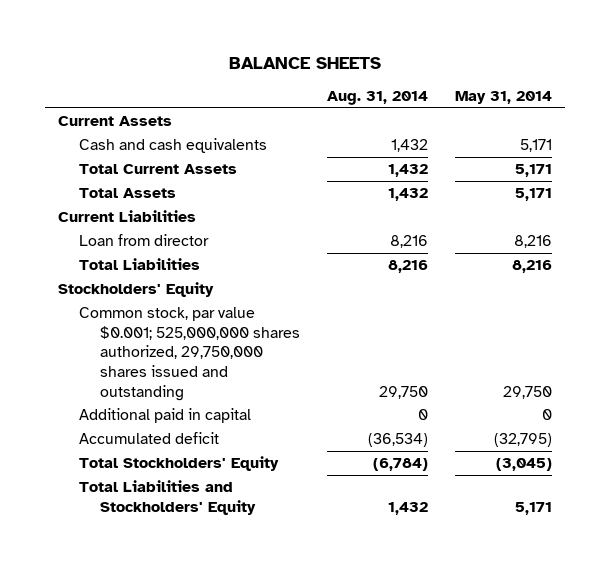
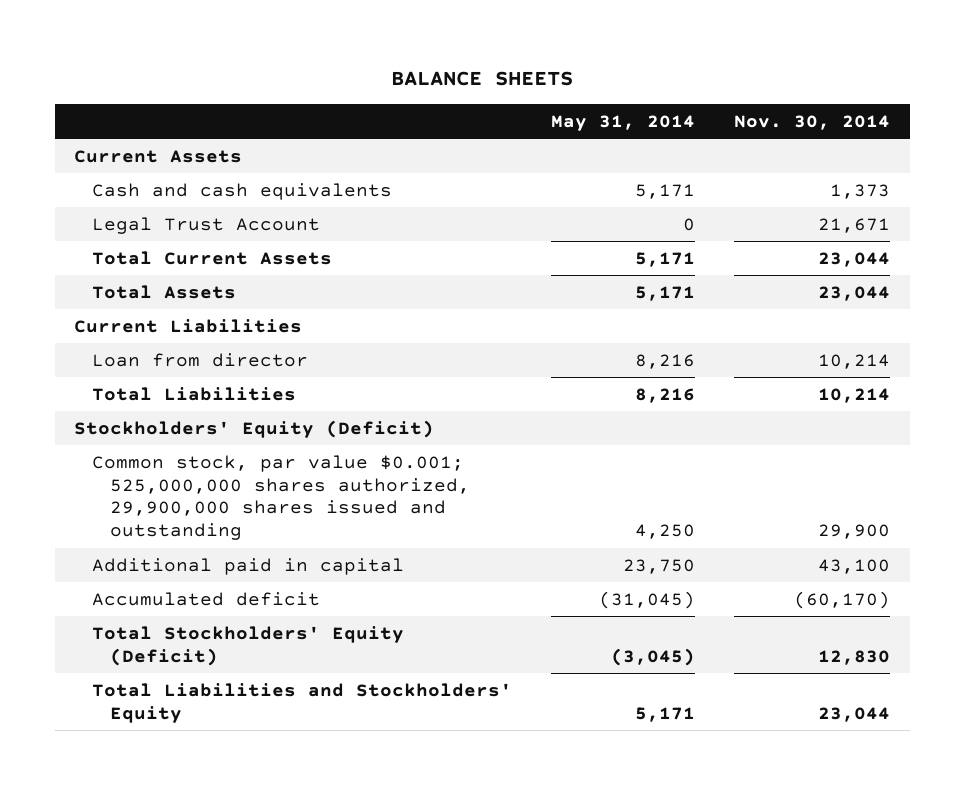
[326,91,428,106] Aug. 31, 2014 -> none
none -> [734,115,891,131] Nov. 30, 2014
none -> [92,216,321,234] Legal Trust Account
[58,282,215,298] Stockholders' Equity -> [74,419,435,438] Stockholders' Equity (Deficit)
[79,307,301,401] Common stock, par value $0.001; 525,000,000 shares authorized, 29,750,000 shares issued and outstanding -> [92,454,471,541] Common stock, par value $0.001; 525,000,000 shares authorized, 29,900,000 shares issued and outstanding
[502,385,552,399] 29,750 -> [635,524,696,540] 4,250
[541,409,552,421] 0 -> [623,558,696,574] 23,750
[493,433,552,448] (32,795) -> [599,590,696,609] (31,045)
[79,456,280,472] Total Stockholders' Equity -> [92,625,405,666] Total Stockholders' Equity (Deficit)

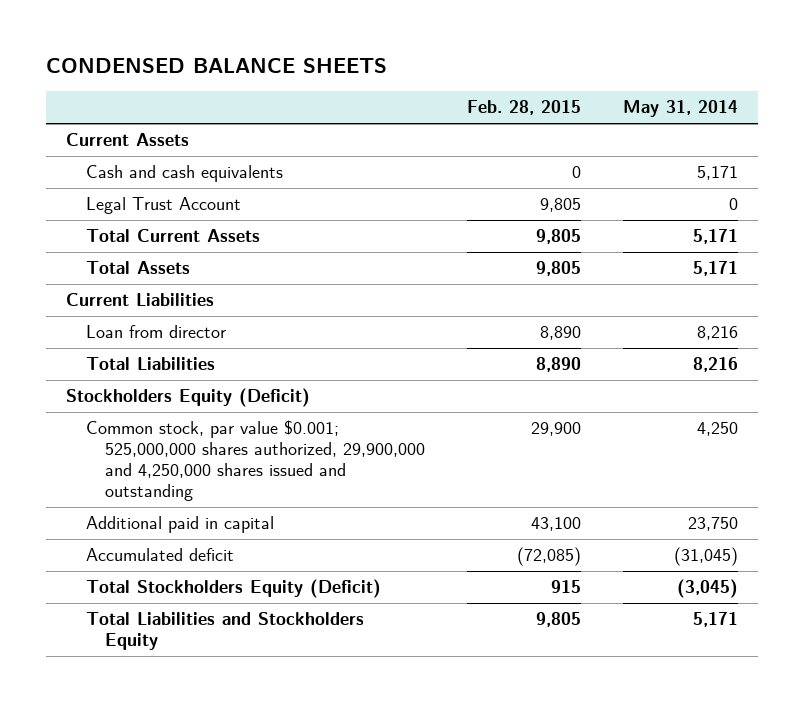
[391,70,574,86] BALANCE SHEETS -> [45,58,387,74] CONDENSED BALANCE SHEETS
[734,115,891,131] Nov. 30, 2014 -> none
none -> [467,100,582,116] Feb. 28, 2015
[74,419,435,438] Stockholders' Equity (Deficit) -> [66,388,311,408] Stockholders Equity (Deficit)
[92,454,471,541] Common stock, par value $0.001; 525,000,000 shares authorized, 29,900,000 shares issued and outstanding -> [85,420,426,501] Common stock, par value $0.001; 525,000,000 shares authorized, 29,900,000 and 4,250,000 shares issued and outstanding
[92,625,405,666] Total Stockholders' Equity (Deficit) -> [85,579,381,599] Total Stockholders Equity (Deficit)
[92,682,513,723] Total Liabilities and Stockholders' Equity -> [85,612,364,651] Total Liabilities and Stockholders Equity

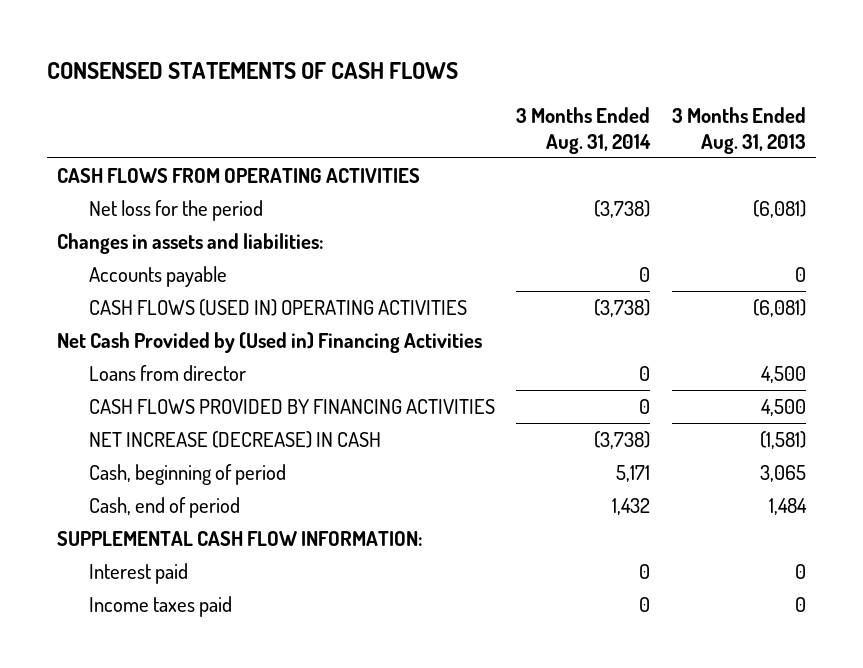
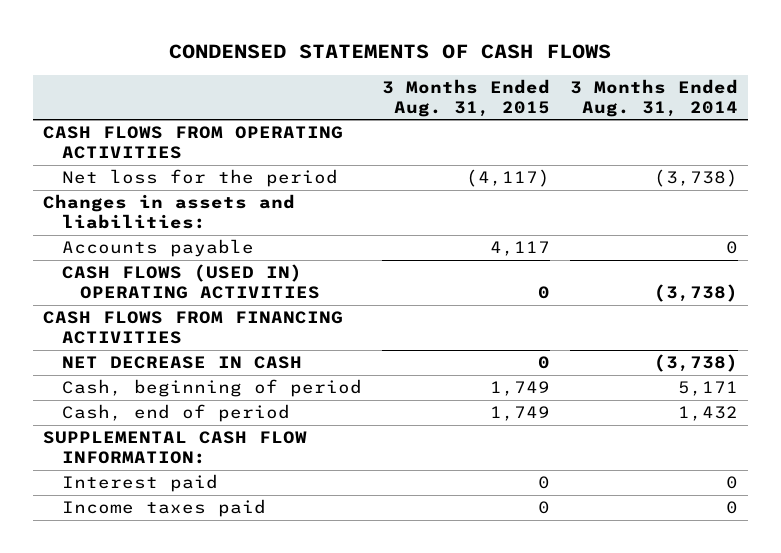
[46,61,458,79] CONSENSED STATEMENTS OF CASH FLOWS -> [169,44,612,60] CONDENSED STATEMENTS OF CASH FLOWS
[671,107,806,154] 3 Months Ended Aug. 31, 2013 -> none
none -> [381,78,550,117] 3 Months Ended Aug. 31, 2015
[89,365,247,382] Loans from director -> none
[89,399,496,415] CASH FLOWS PROVIDED BY FINANCING ACTIVITIES -> none
[57,332,483,354] Net Cash Provided by (Used in) Financing Activities -> [42,311,343,345] CASH FLOWS FROM FINANCING ACTIVITIES
[89,431,382,449] NET INCREASE (DECREASE) IN CASH -> [61,356,302,370] NET DECREASE IN CASH

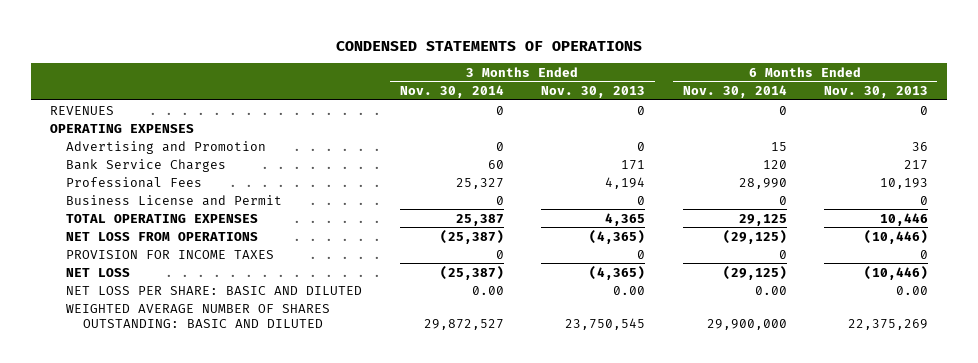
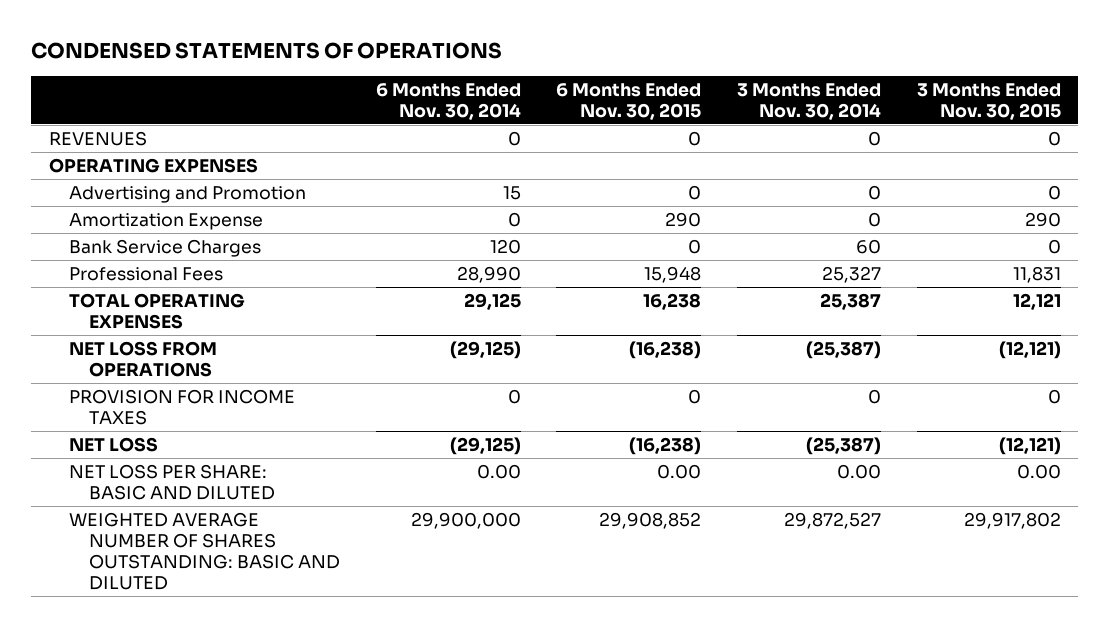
[541,85,646,98] Nov. 30, 2013 -> none
[823,85,928,98] Nov. 30, 2013 -> none
none -> [556,82,702,120] 6 Months Ended Nov. 30, 2015
none -> [916,82,1061,120] 3 Months Ended Nov. 30, 2015
none -> [68,212,263,230] Amortization Expense
[66,194,283,206] Business License and Permit -> none

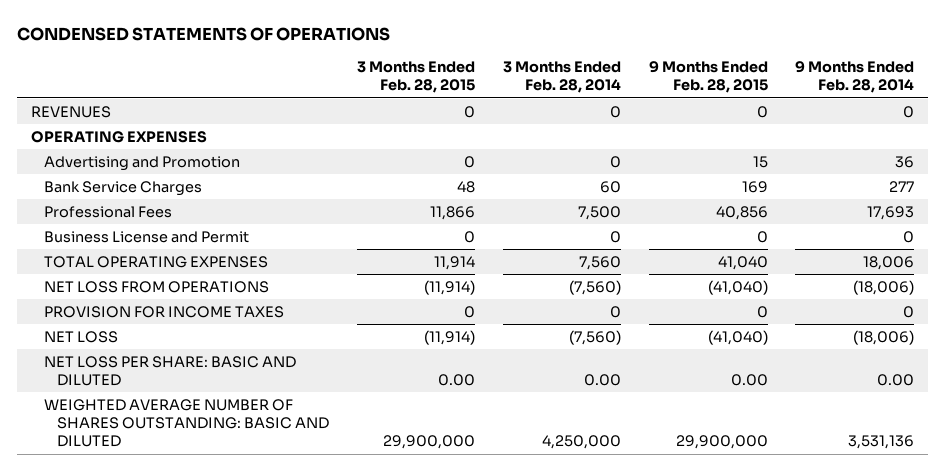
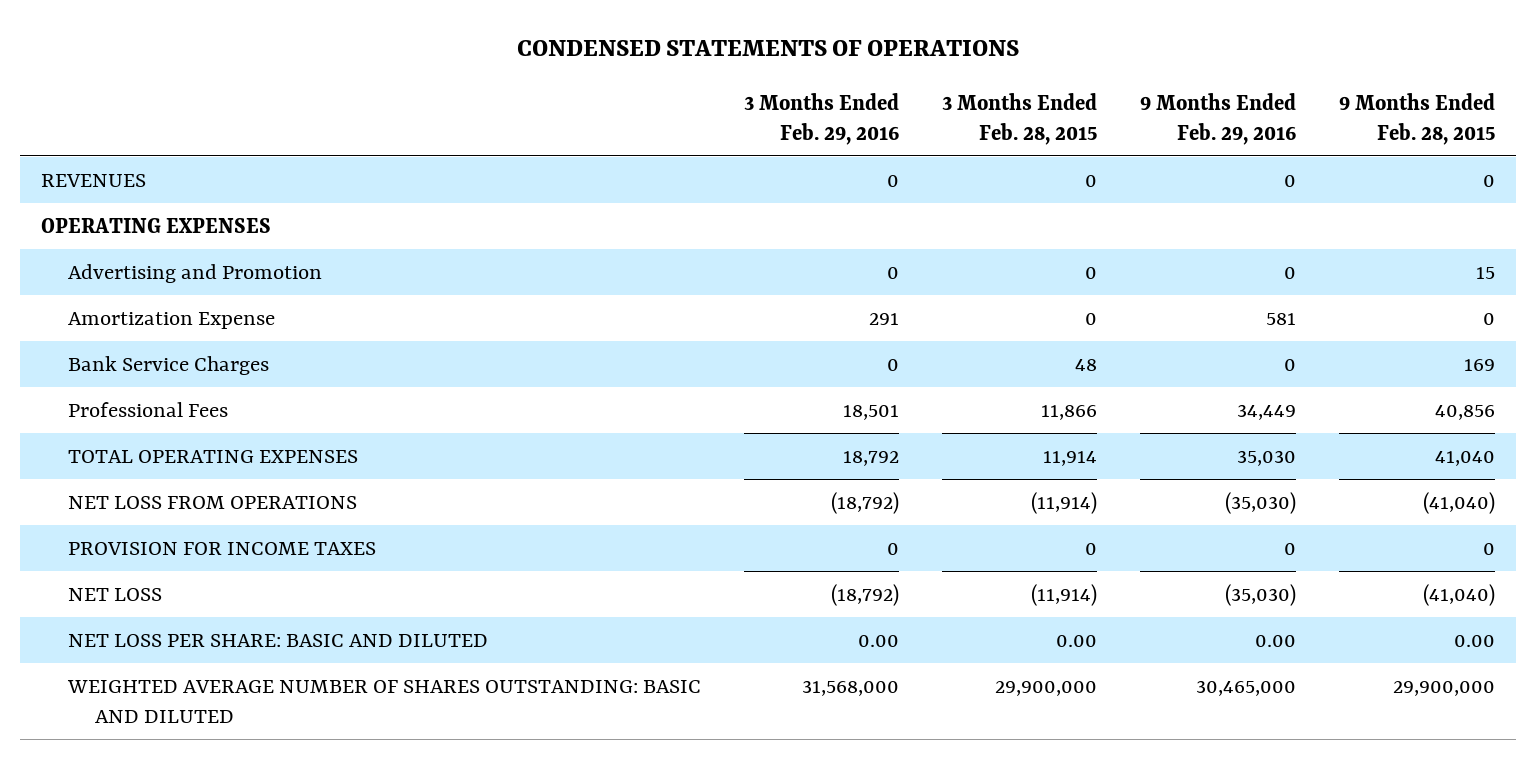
[502,61,621,94] 3 Months Ended Feb. 28, 2014 -> none
[795,61,915,94] 9 Months Ended Feb. 28, 2014 -> none
none -> [743,92,899,145] 3 Months Ended Feb. 29, 2016
none -> [1139,92,1296,145] 9 Months Ended Feb. 29, 2016
none -> [67,311,275,329] Amortization Expense
[44,230,250,243] Business License and Permit -> none

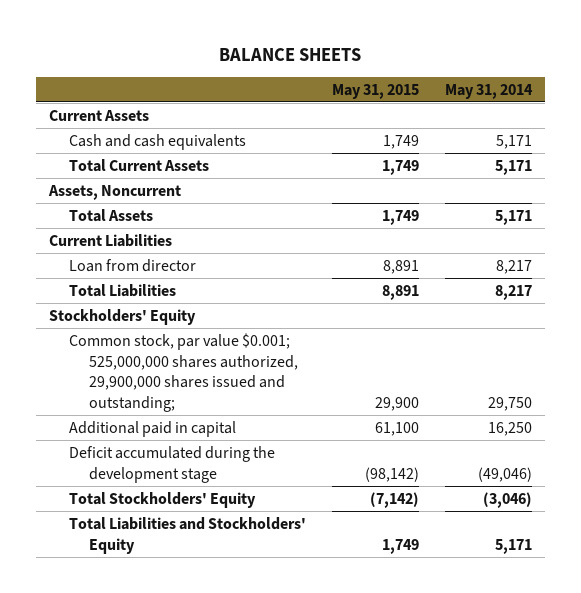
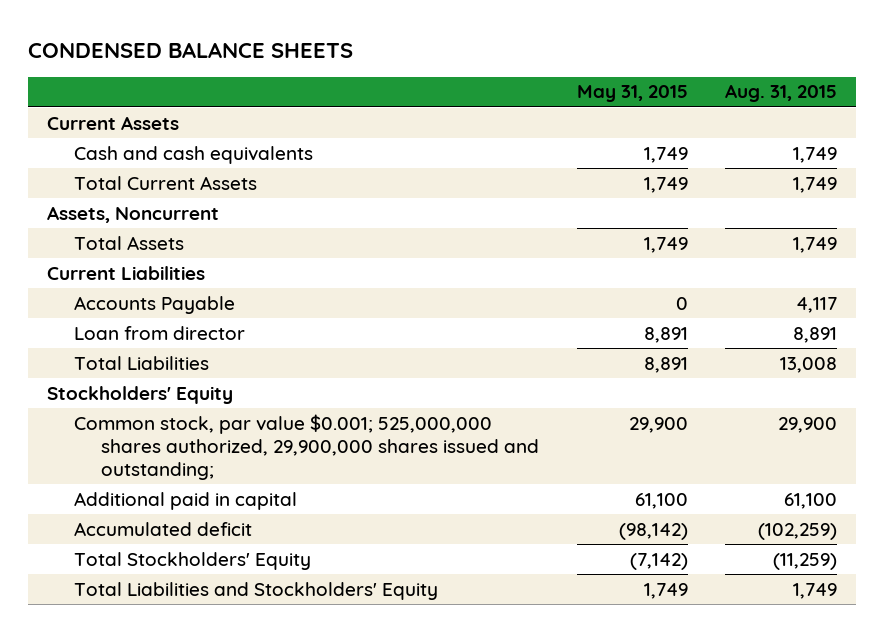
[219,47,362,61] BALANCE SHEETS -> [27,41,353,58] CONDENSED BALANCE SHEETS
[444,83,533,99] May 31, 2014 -> none
none -> [724,84,837,103] Aug. 31, 2015
none -> [73,295,235,314] Accounts Payable
[68,445,275,483] Deficit accumulated during the development stage -> [73,521,252,536] Accumulated deficit

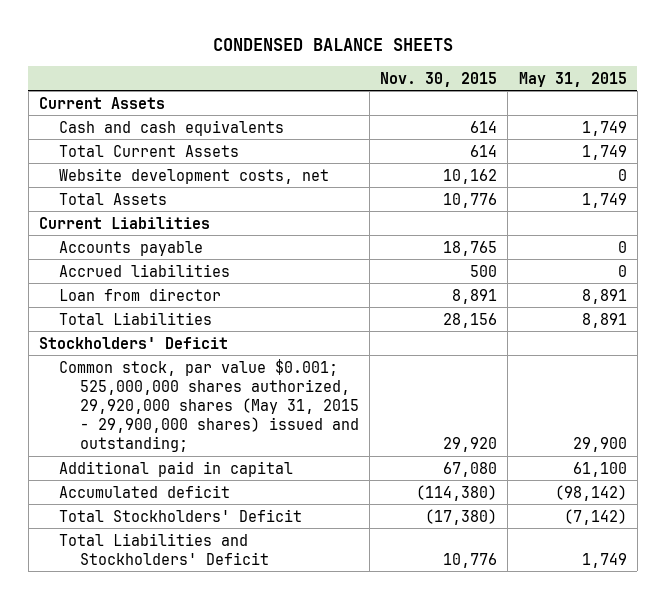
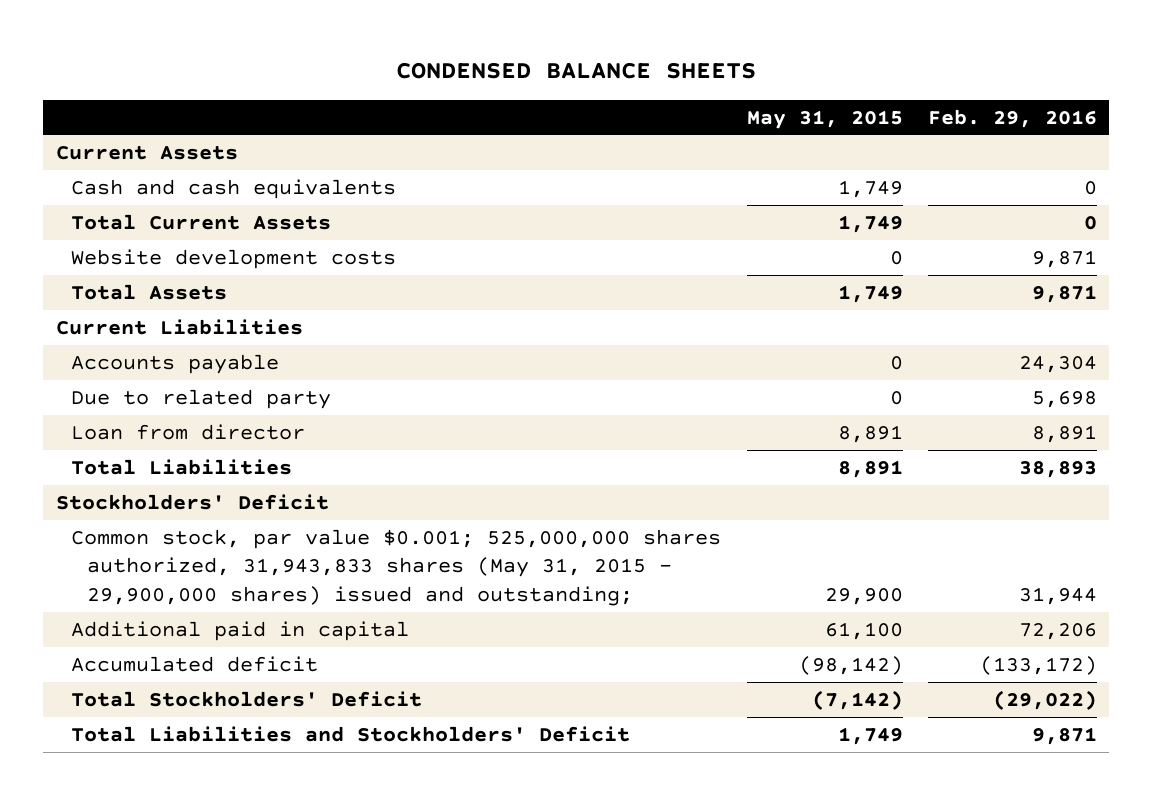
[380,71,498,87] Nov. 30, 2015 -> none
none -> [927,108,1097,128] Feb. 29, 2016
[59,167,330,184] Website development costs, net -> [71,248,397,269] Website development costs
[59,263,231,277] Accrued liabilities -> none
none -> [71,388,332,409] Due to related party
[59,358,360,453] Common stock, par value $0.001; 525,000,000 shares authorized, 29,920,000 shares (May 31, 2015 - 29,900,000 shares) issued and outstanding; -> [71,528,722,606] Common stock, par value $0.001; 525,000,000 shares authorized, 31,943,833 shares (May 31, 2015 - 29,900,000 shares) issued and outstanding;

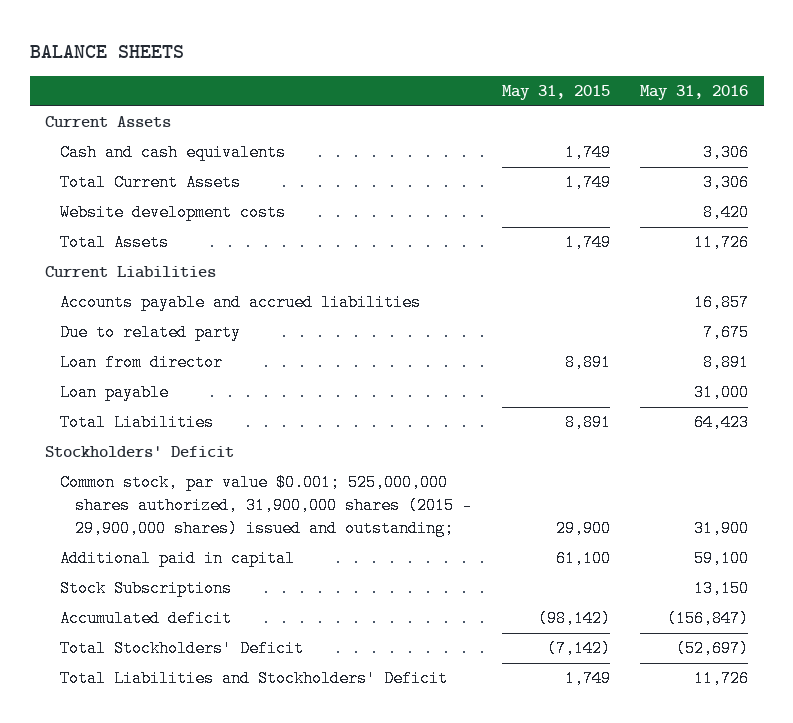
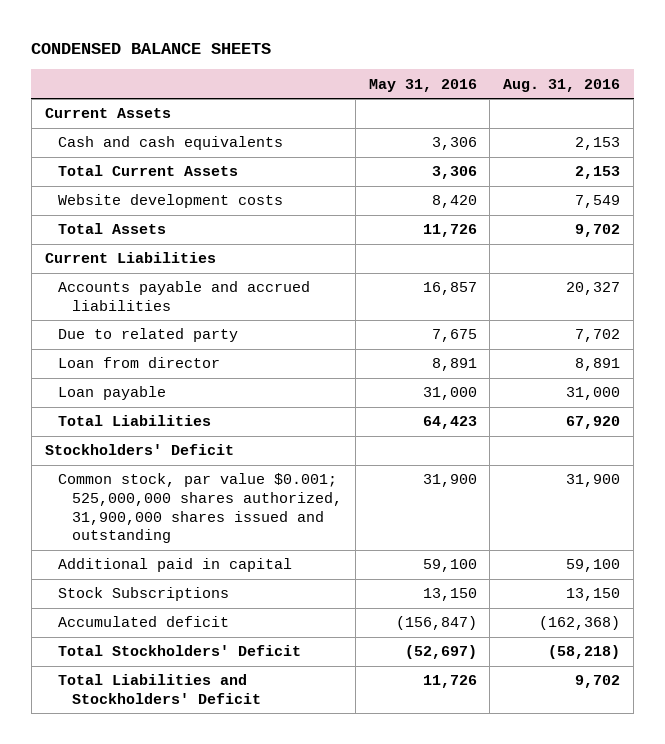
[29,44,184,58] BALANCE SHEETS -> [31,43,272,55] CONDENSED BALANCE SHEETS
[501,85,610,101] May 31, 2015 -> none
none -> [503,78,621,92] Aug. 31, 2016
[59,474,472,538] Common stock, par value $0.001; 525,000,000 shares authorized, 31,900,000 shares (2015 - 29,900,000 shares) issued and outstanding; -> [58,473,342,544] Common stock, par value $0.001; 525,000,000 shares authorized, 31,900,000 shares issued and outstanding

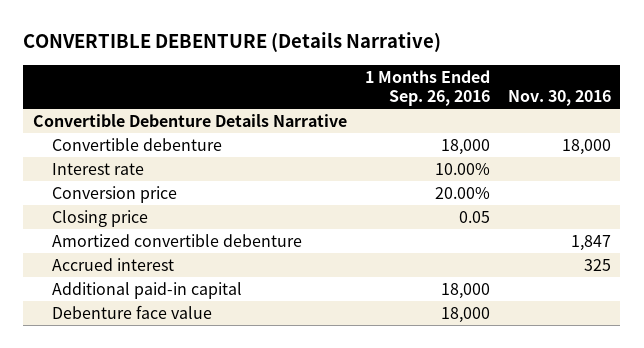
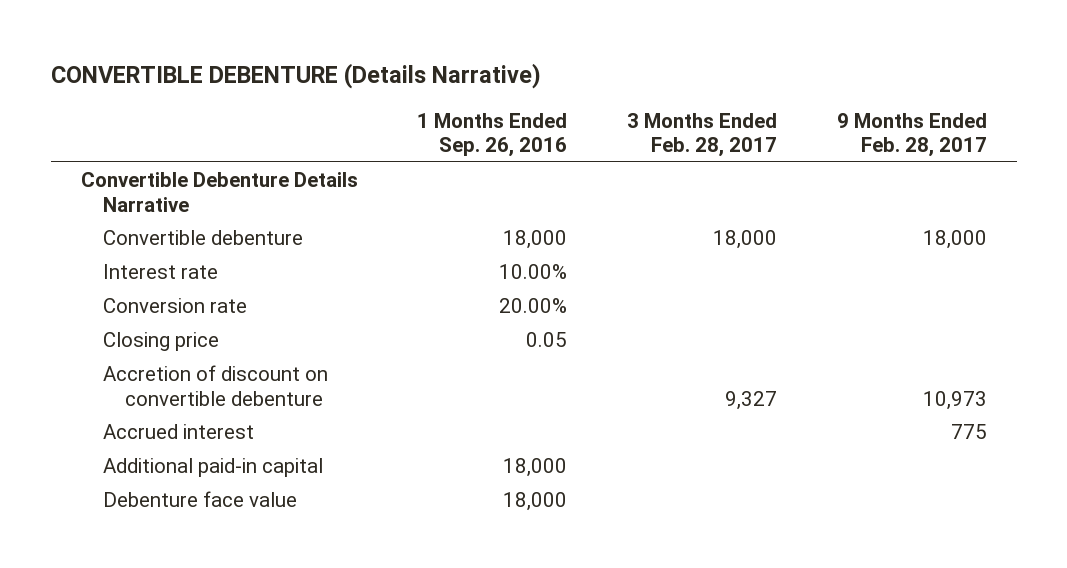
[508,89,612,106] Nov. 30, 2016 -> none
none -> [627,112,778,158] 3 Months Ended Feb. 28, 2017
none -> [836,112,987,158] 9 Months Ended Feb. 28, 2017
[52,185,178,203] Conversion price -> [102,298,247,314] Conversion rate
[52,233,303,247] Amortized convertible debenture -> none
none -> [102,365,328,406] Accretion of discount on convertible debenture

